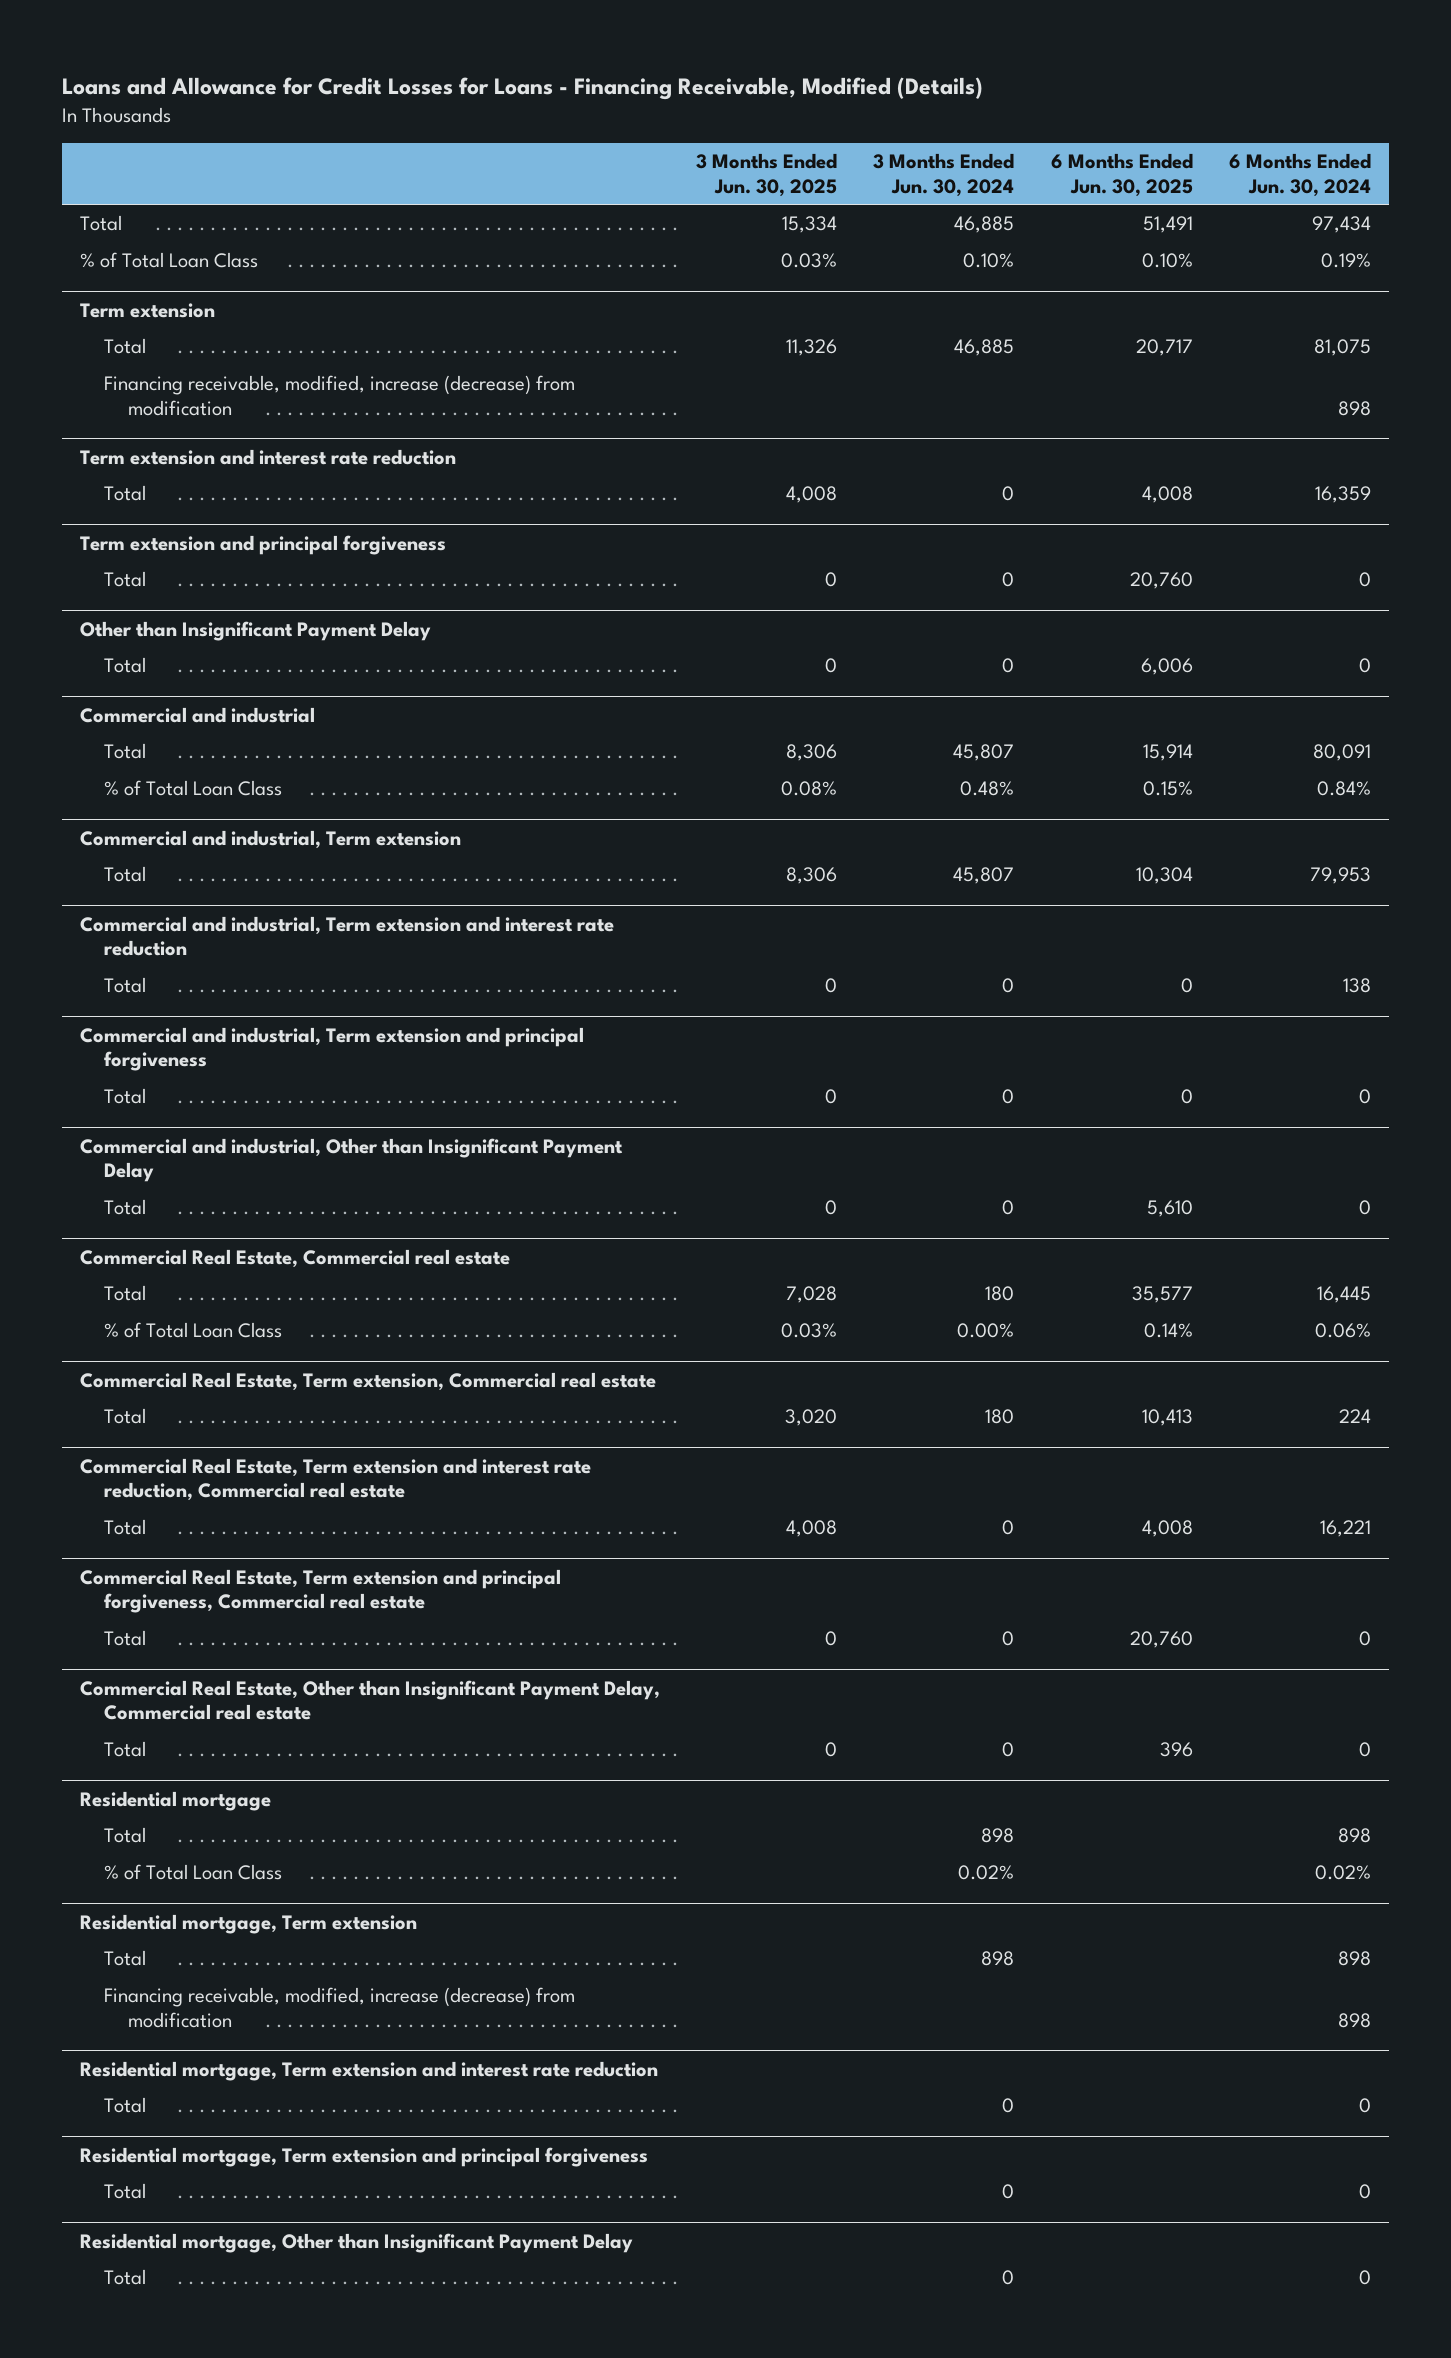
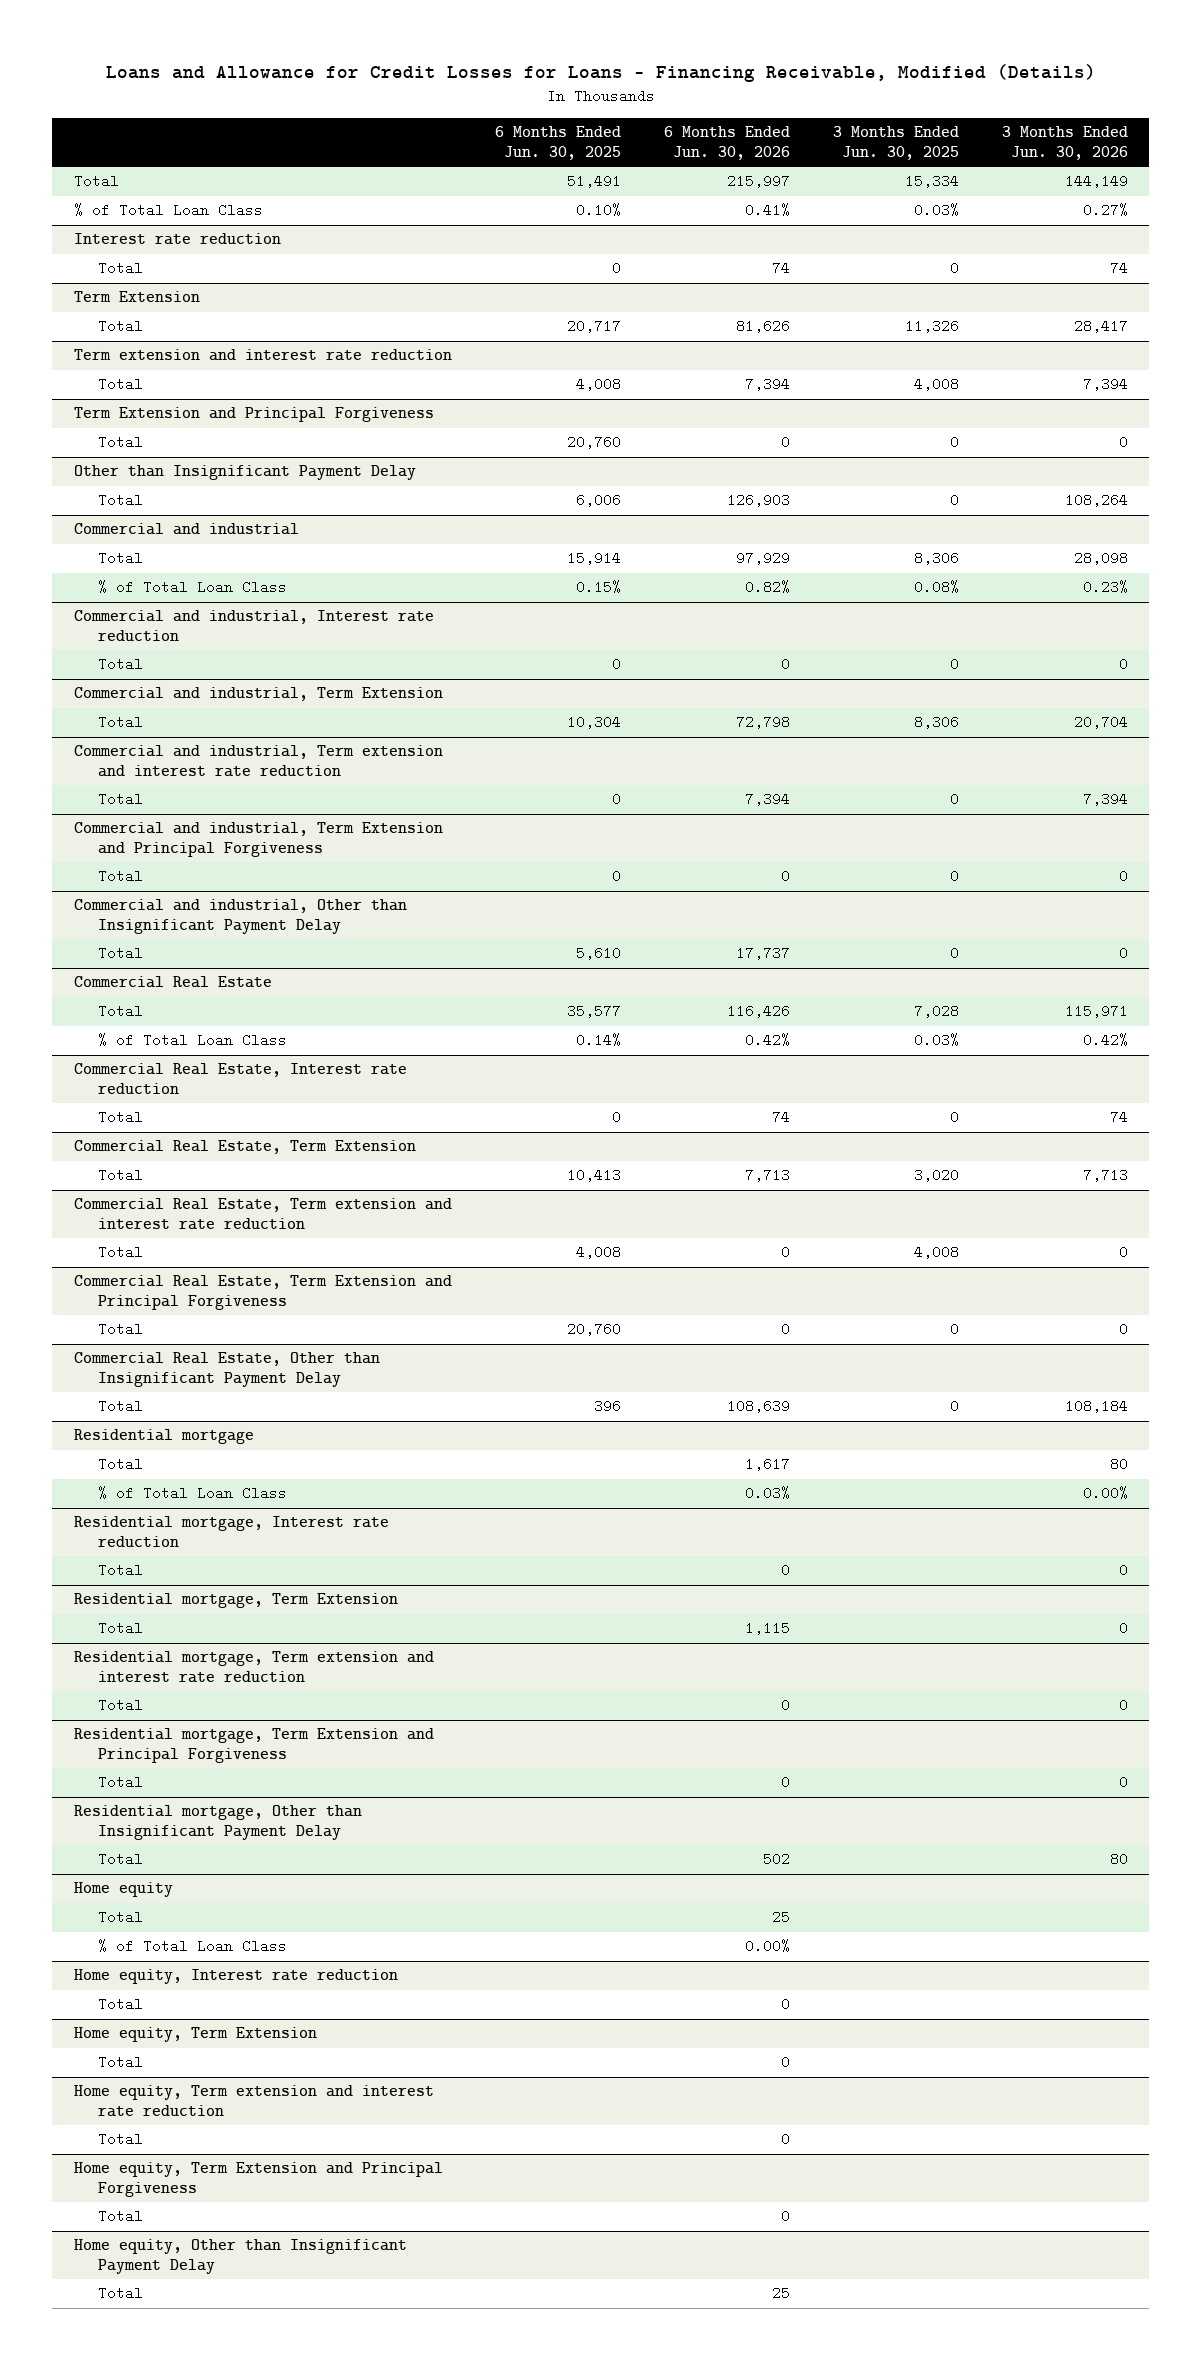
[873,152,1015,197] 3 Months Ended Jun. 30, 2024 -> none
[1228,152,1371,197] 6 Months Ended Jun. 30, 2024 -> none
none -> [663,126,790,160] 6 Months Ended Jun. 30, 2026
none -> [1001,126,1128,160] 3 Months Ended Jun. 30, 2026
none -> [73,233,281,246] Interest rate reduction
none -> [97,261,143,276] Total
[80,302,216,318] Term extension -> [73,291,200,303] Term Extension
[104,375,576,416] Financing receivable, modified, increase (decrease) from modification -> none
[80,534,447,555] Term extension and principal forgiveness -> [73,407,434,423] Term Extension and Principal Forgiveness
none -> [73,610,434,641] Commercial and industrial, Interest rate reduction
none -> [97,657,143,672] Total
[80,829,462,849] Commercial and industrial, Term extension -> [73,687,443,702] Commercial and industrial, Term Extension
[80,1026,585,1072] Commercial and industrial, Term extension and principal forgiveness -> [73,822,443,857] Commercial and industrial, Term Extension and Principal Forgiveness
[80,1248,511,1268] Commercial Real Estate, Commercial real estate -> [73,976,272,989] Commercial Real Estate
none -> [73,1063,407,1094] Commercial Real Estate, Interest rate reduction
none -> [97,1110,143,1125] Total
[80,1371,657,1391] Commercial Real Estate, Term extension, Commercial real estate -> [73,1140,416,1155] Commercial Real Estate, Term Extension
[80,1457,592,1502] Commercial Real Estate, Term extension and interest rate reduction, Commercial real estate -> [73,1198,452,1230] Commercial Real Estate, Term extension and interest rate reduction
[80,1568,562,1614] Commercial Real Estate, Term extension and principal forgiveness, Commercial real estate -> [73,1275,452,1310] Commercial Real Estate, Term Extension and Principal Forgiveness
[80,1679,661,1721] Commercial Real Estate, Other than Insignificant Payment Delay, Commercial real estate -> [73,1352,380,1387] Commercial Real Estate, Other than Insignificant Payment Delay
[80,1913,418,1934] Residential mortgage, Term extension -> none
none -> [73,1516,389,1547] Residential mortgage, Interest rate reduction
[104,1987,576,2028] Financing receivable, modified, increase (decrease) from modification -> none
none -> [73,1593,398,1609] Residential mortgage, Term Extension
none -> [97,1621,143,1636] Total
[80,2146,649,2167] Residential mortgage, Term extension and principal forgiveness -> [73,1728,434,1763] Residential mortgage, Term Extension and Principal Forgiveness
none -> [73,1882,173,1898] Home equity
none -> [97,1910,143,1925] Total
none -> [97,1939,287,1954] % of Total Loan Class
none -> [73,1969,398,1985] Home equity, Interest rate reduction
none -> [97,1997,143,2012] Total
none -> [73,2027,317,2043] Home equity, Term Extension
none -> [97,2055,143,2070] Total
none -> [73,2085,434,2117] Home equity, Term extension and interest rate reduction
none -> [97,2132,143,2147] Total
none -> [73,2162,443,2197] Home equity, Term Extension and Principal Forgiveness
none -> [97,2209,143,2224] Total
none -> [73,2239,407,2274] Home equity, Other than Insignificant Payment Delay
none -> [97,2286,143,2301] Total

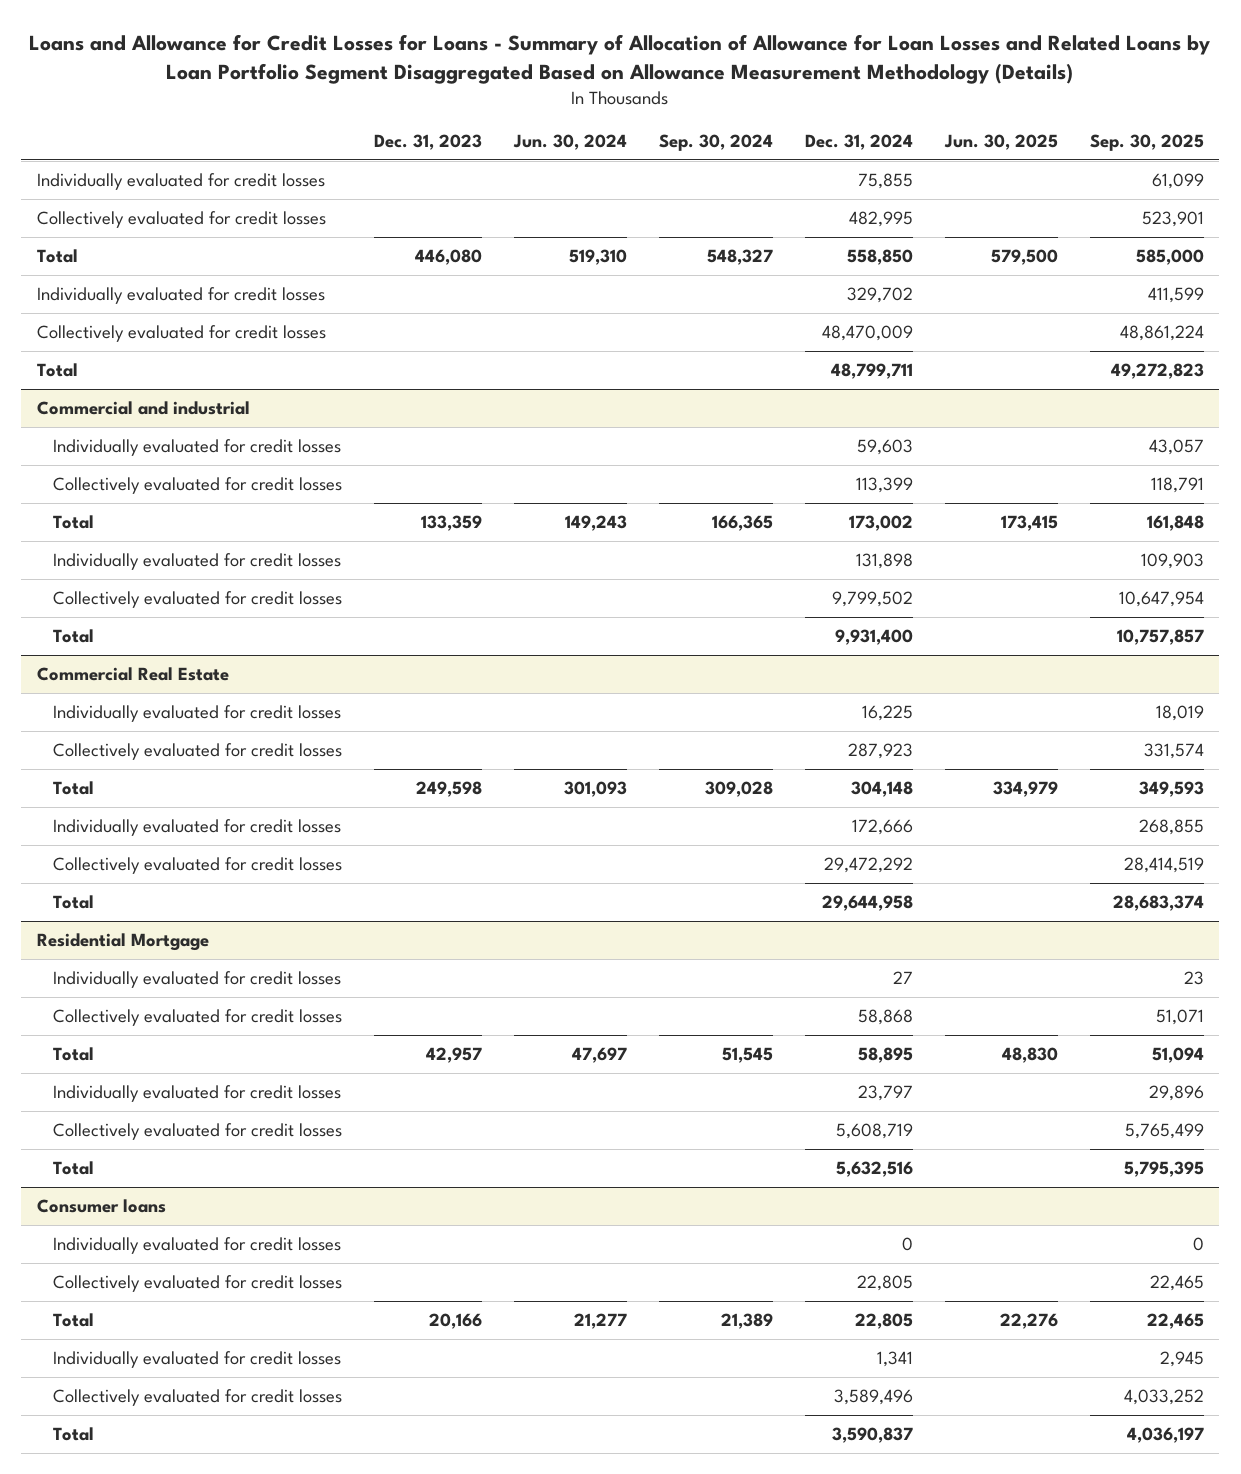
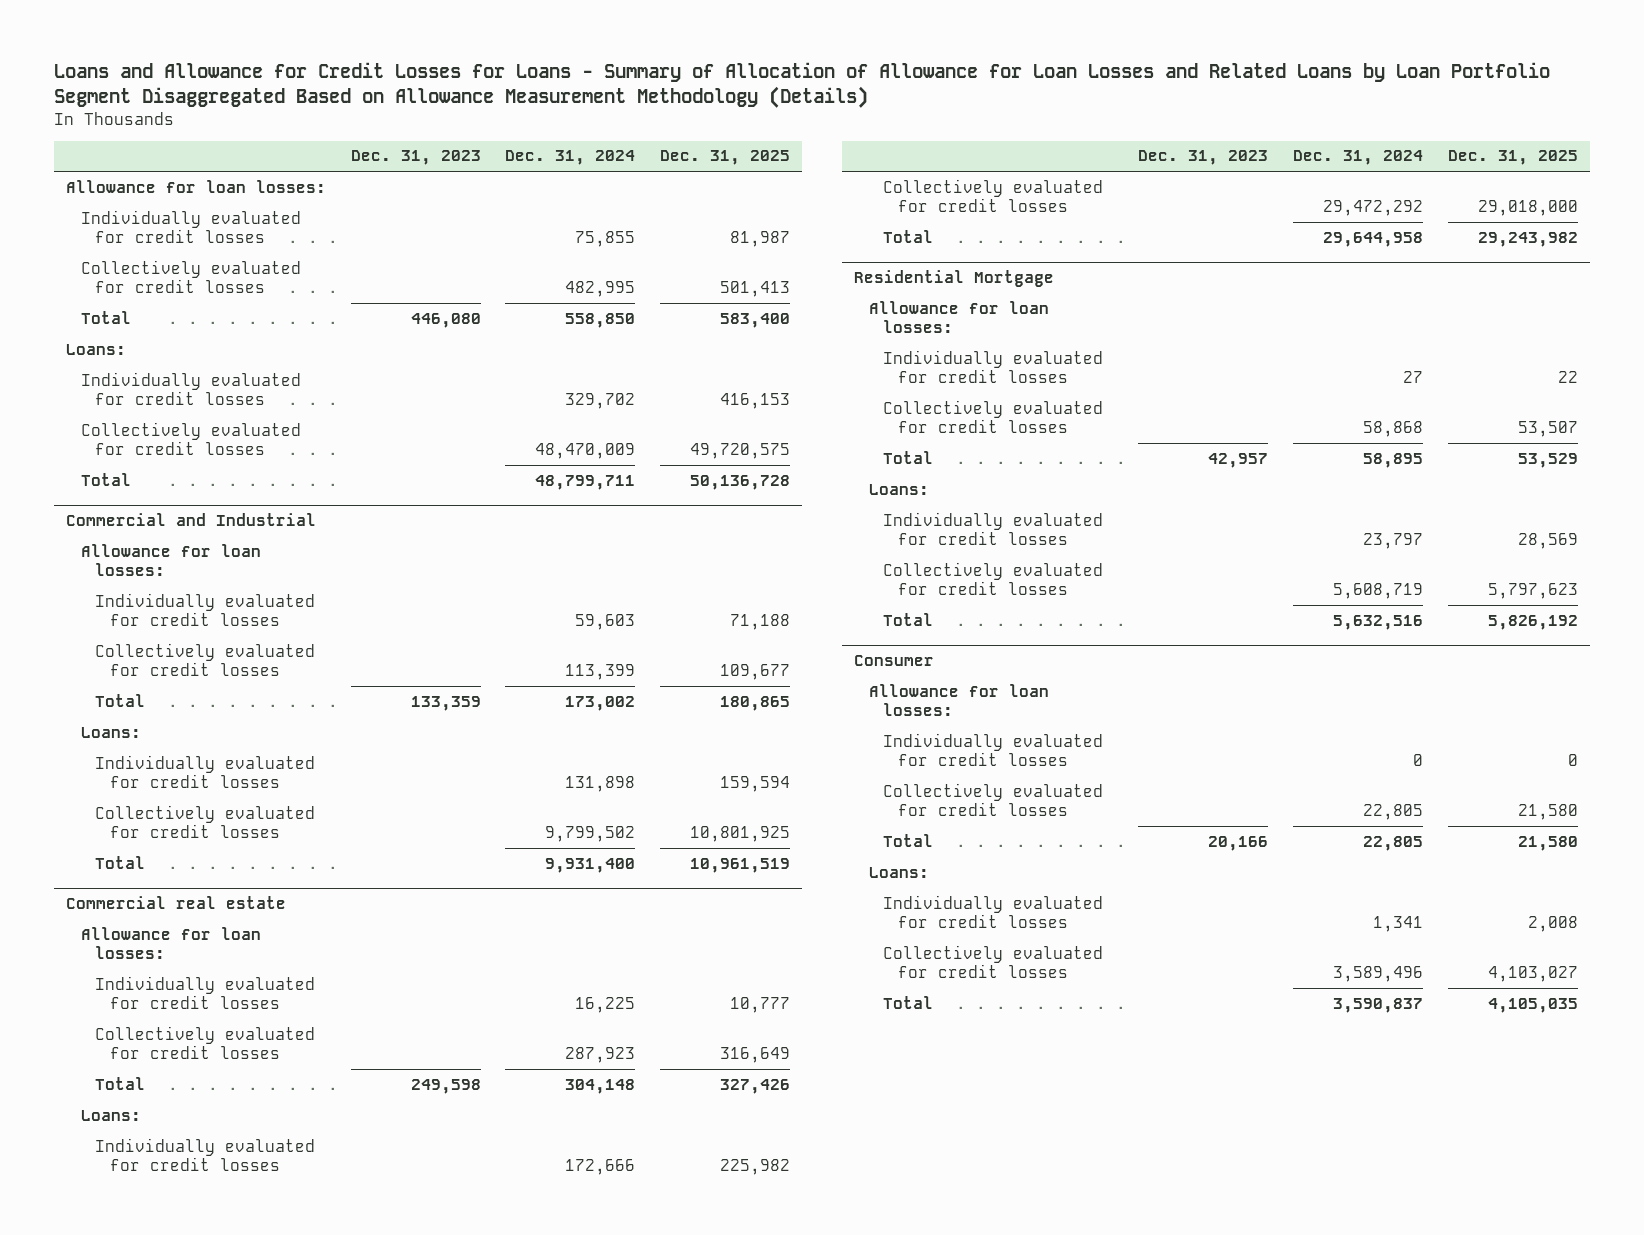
[512,134,627,151] Jun. 30, 2024 -> none
[658,134,773,152] Sep. 30, 2024 -> none
[943,134,1058,151] Jun. 30, 2025 -> none
[1089,134,1204,152] Sep. 30, 2025 -> none
none -> [659,150,790,166] Dec. 31, 2025
none -> [66,179,327,193] Allowance for loan losses:
none -> [66,343,127,355] Loans:
[37,400,251,415] Commercial and industrial -> [66,513,317,527] Commercial and Industrial
none -> [80,543,261,577] Allowance for loan losses:
none -> [80,726,141,738] Loans:
[37,666,230,681] Commercial Real Estate -> [66,896,287,910] Commercial real estate
none -> [80,926,261,960] Allowance for loan losses:
none -> [80,1109,141,1121] Loans:
none -> [868,300,1049,334] Allowance for loan losses:
none -> [868,483,929,495] Loans:
[37,1198,167,1213] Consumer loans -> [853,655,934,667] Consumer
none -> [868,683,1049,717] Allowance for loan losses:
none -> [868,866,929,878] Loans:

